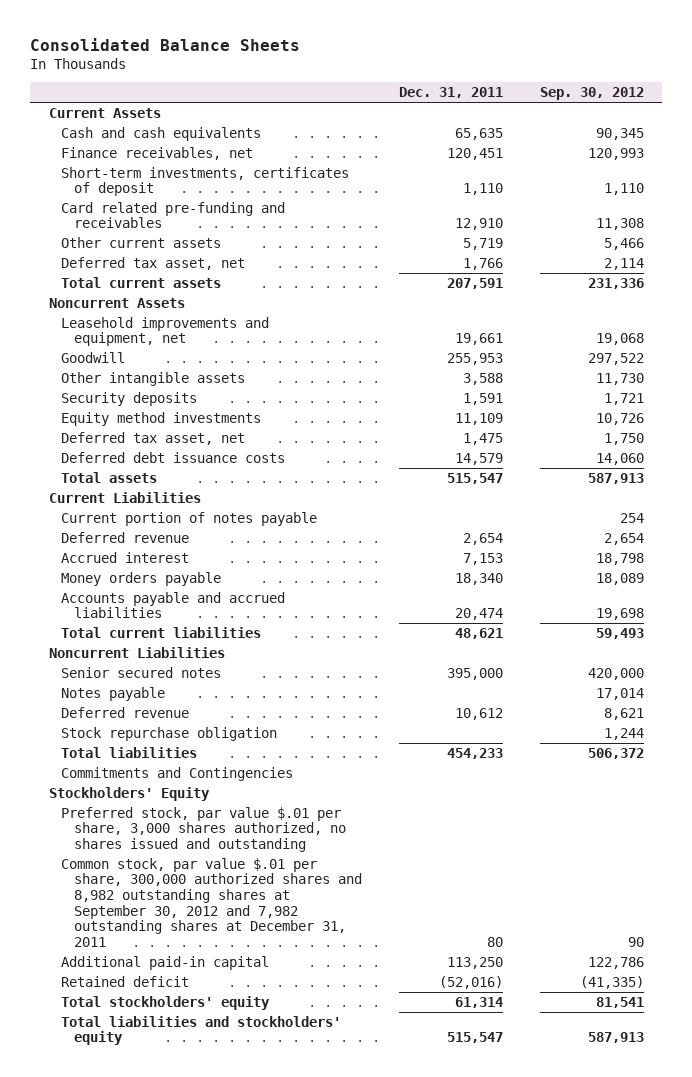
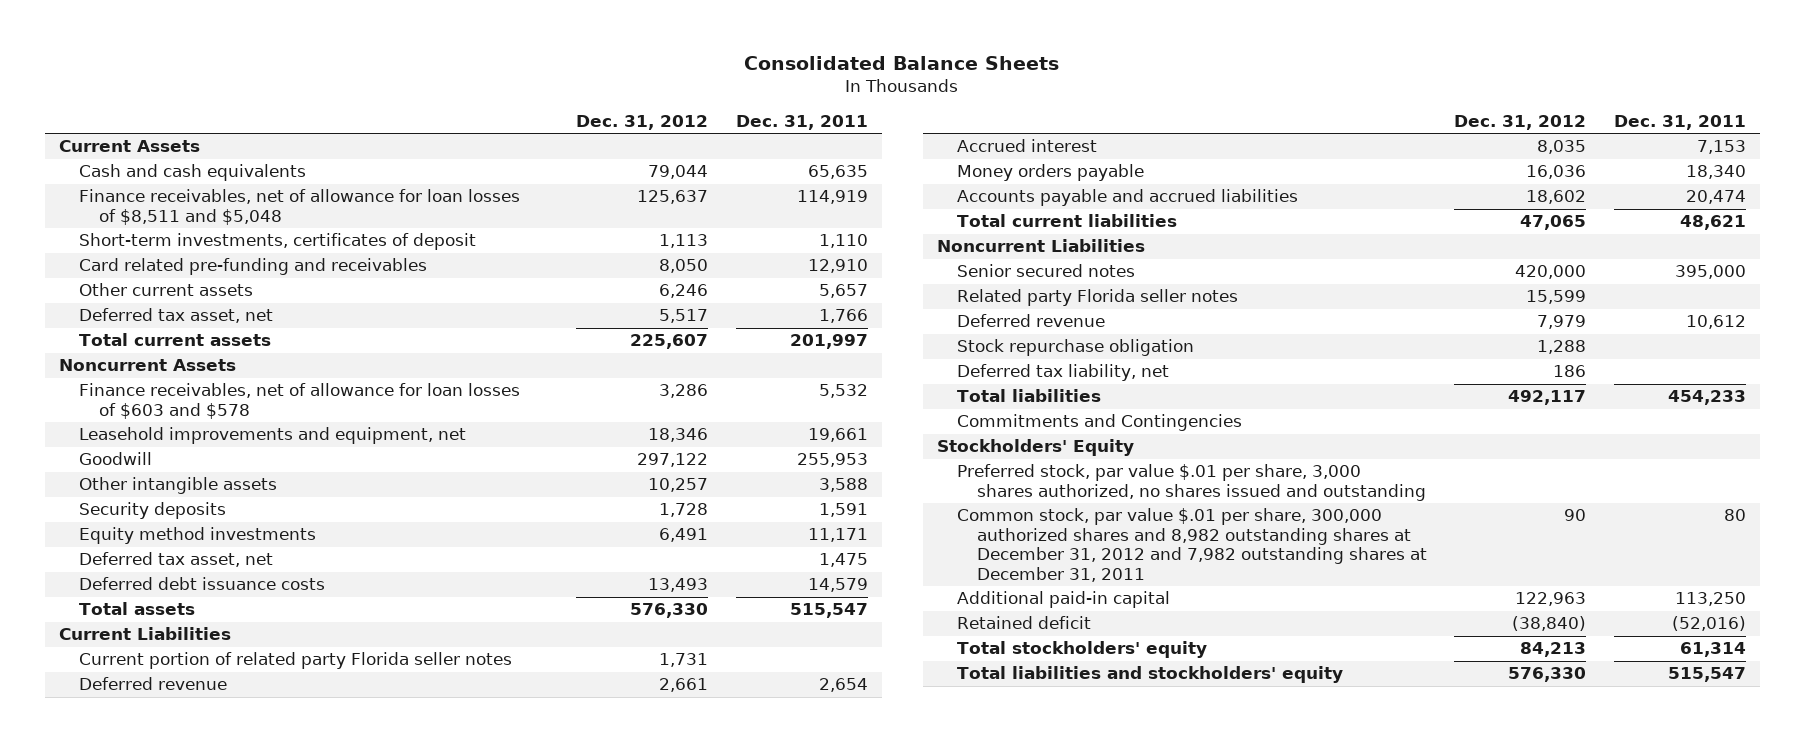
[539,87,644,101] Sep. 30, 2012 -> none
none -> [576,114,709,130] Dec. 31, 2012
[61,146,254,160] Finance receivables, net -> [78,189,520,225] Finance receivables, net of allowance for loan losses of $8,511 and $5,048
[446,147,503,160] 120,451 -> [797,190,869,205] 114,919
[462,237,503,250] 5,719 -> [819,284,869,299] 5,657
[446,277,503,289] 207,591 -> [790,334,869,350] 201,997
none -> [78,383,520,419] Finance receivables, net of allowance for loan losses of $603 and $578
[454,412,503,425] 11,109 -> [808,528,869,543] 11,171
[61,511,318,526] Current portion of notes payable -> none
none -> [78,652,512,670] Current portion of related party Florida seller notes
[61,686,166,701] Notes payable -> none
none -> [956,289,1238,307] Related party Florida seller notes
none -> [956,364,1169,382] Deferred tax liability, net
[61,857,362,948] Common stock, par value $.01 per share, 300,000 authorized shares and 8,982 outstanding shares at September 30, 2012 and 7,982 outstanding shares at December 31, 2011 -> [956,508,1427,582] Common stock, par value $.01 per share, 300,000 authorized shares and 8,982 outstanding shares at December 31, 2012 and 7,982 outstanding shares at December 31, 2011

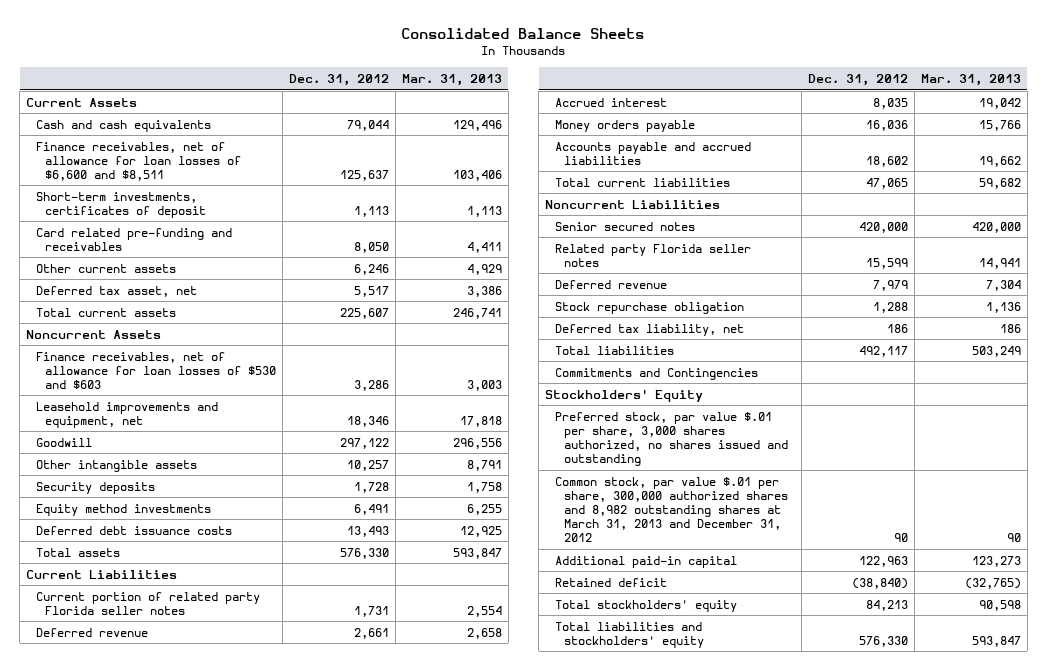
[736,114,869,130] Dec. 31, 2011 -> none
none -> [401,73,502,86] Mar. 31, 2013
[78,189,520,225] Finance receivables, net of allowance for loan losses of $8,511 and $5,048 -> [35,141,242,181] Finance receivables, net of allowance for loan losses of $6,600 and $8,511
[78,383,520,419] Finance receivables, net of allowance for loan losses of $603 and $578 -> [35,351,277,389] Finance receivables, net of allowance for loan losses of $530 and $603
[78,552,273,568] Deferred tax asset, net -> none
[956,508,1427,582] Common stock, par value $.01 per share, 300,000 authorized shares and 8,982 outstanding shares at December 31, 2012 and 7,982 outstanding shares at December 31, 2011 -> [554,476,789,543] Common stock, par value $.01 per share, 300,000 authorized shares and 8,982 outstanding shares at March 31, 2013 and December 31, 2012

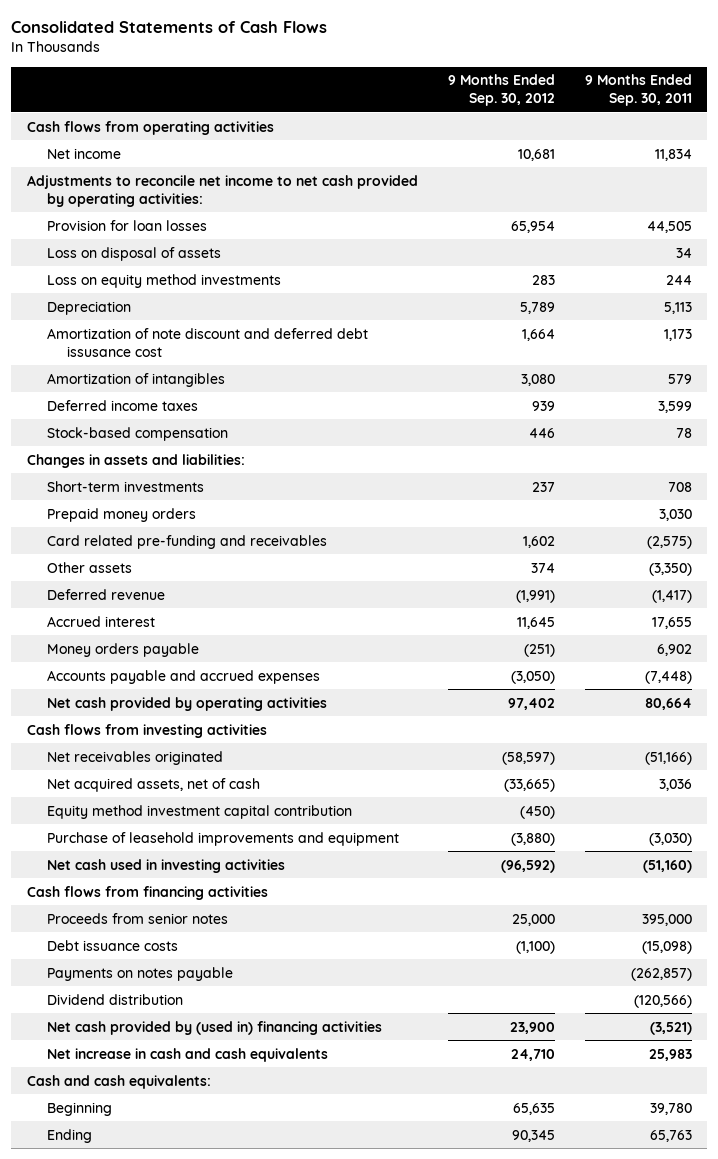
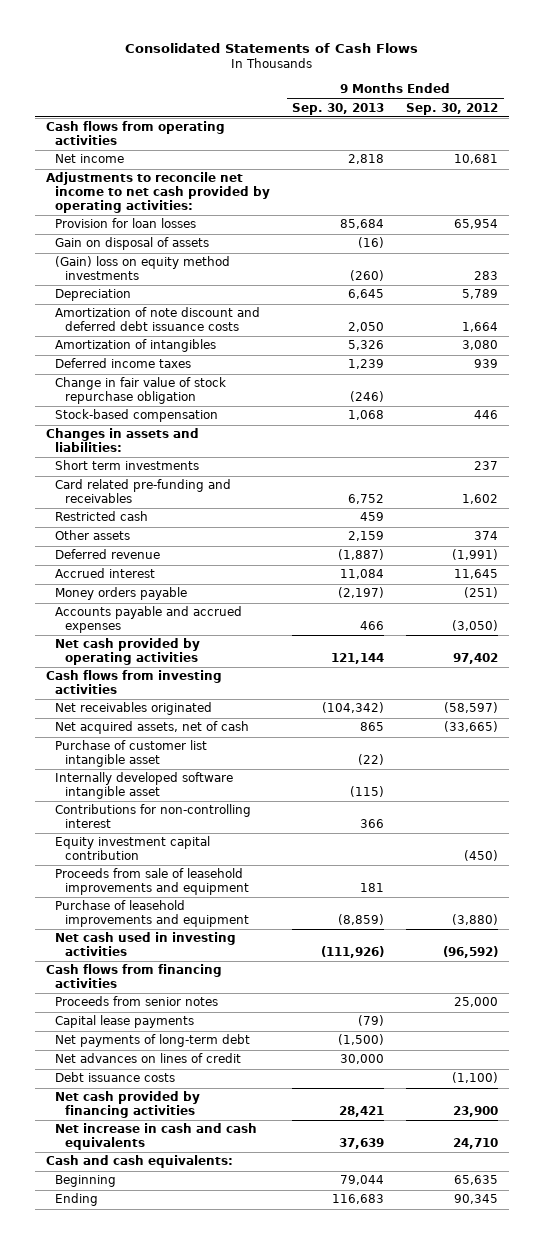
[584,74,692,107] 9 Months Ended Sep. 30, 2011 -> none
none -> [292,102,385,115] Sep. 30, 2013
[46,246,221,261] Loss on disposal of assets -> [55,237,210,251] Gain on disposal of assets
[46,273,281,288] Loss on equity method investments -> [55,256,231,281] (Gain) loss on equity method investments
[46,327,368,357] Amortization of note discount and deferred debt issusance cost -> [55,307,261,332] Amortization of note discount and deferred debt issuance costs
none -> [55,377,227,405] Change in fair value of stock repurchase obligation
[46,507,196,522] Prepaid money orders -> none
[46,480,204,492] Short-term investments -> [55,460,200,471] Short term investments
none -> [55,511,149,522] Restricted cash
none -> [55,740,208,768] Purchase of customer list intangible asset
none -> [55,772,234,800] Internally developed software intangible asset
none -> [55,804,252,829] Contributions for non-controlling interest
[46,804,352,819] Equity method investment capital contribution -> [55,836,211,861] Equity investment capital contribution
none -> [55,868,249,896] Proceeds from sale of leasehold improvements and equipment
none -> [55,1015,195,1029] Capital lease payments
none -> [55,1034,251,1048] Net payments of long-term debt
none -> [55,1053,242,1064] Net advances on lines of credit
[46,966,233,981] Payments on notes payable -> none
[46,993,183,1005] Dividend distribution -> none
[46,1020,382,1035] Net cash provided by (used in) financing activities -> [55,1091,201,1119] Net cash provided by financing activities

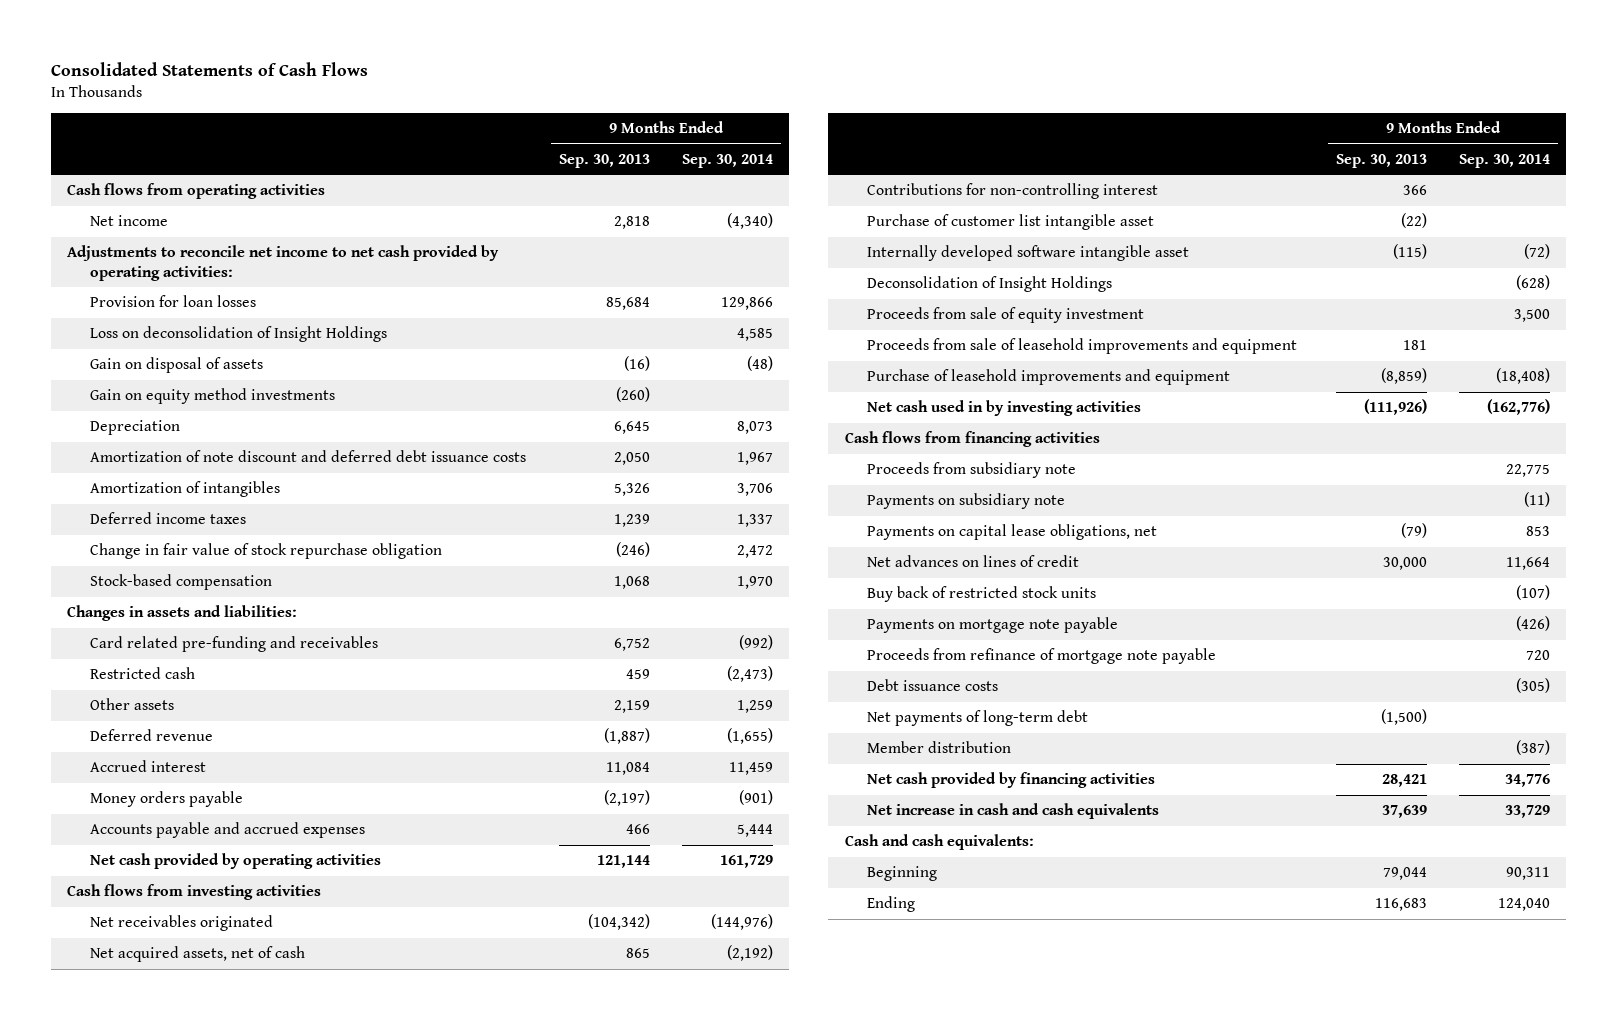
[406,102,499,115] Sep. 30, 2012 -> none
none -> [681,153,773,168] Sep. 30, 2014
none -> [90,326,388,343] Loss on deconsolidation of Insight Holdings
[55,256,231,281] (Gain) loss on equity method investments -> [90,388,336,405] Gain on equity method investments
[55,460,200,471] Short term investments -> none
[55,804,252,829] Contributions for non-controlling interest -> [867,183,1159,200] Contributions for non-controlling interest
[55,836,211,861] Equity investment capital contribution -> none
none -> [867,276,1113,293] Deconsolidation of Insight Holdings
none -> [867,307,1145,324] Proceeds from sale of equity investment
[55,932,237,957] Net cash used in investing activities -> [867,400,1142,417] Net cash used in by investing activities
[55,996,219,1007] Proceeds from senior notes -> none
none -> [867,462,1077,479] Proceeds from subsidiary note
none -> [867,493,1066,510] Payments on subsidiary note
[55,1015,195,1029] Capital lease payments -> [867,524,1158,541] Payments on capital lease obligations, net
none -> [867,586,1097,603] Buy back of restricted stock units
none -> [867,617,1119,634] Payments on mortgage note payable
none -> [867,648,1217,665] Proceeds from refinance of mortgage note payable
[55,1034,251,1048] Net payments of long-term debt -> [867,710,1089,727] Net payments of long-term debt
none -> [867,741,1012,754] Member distribution

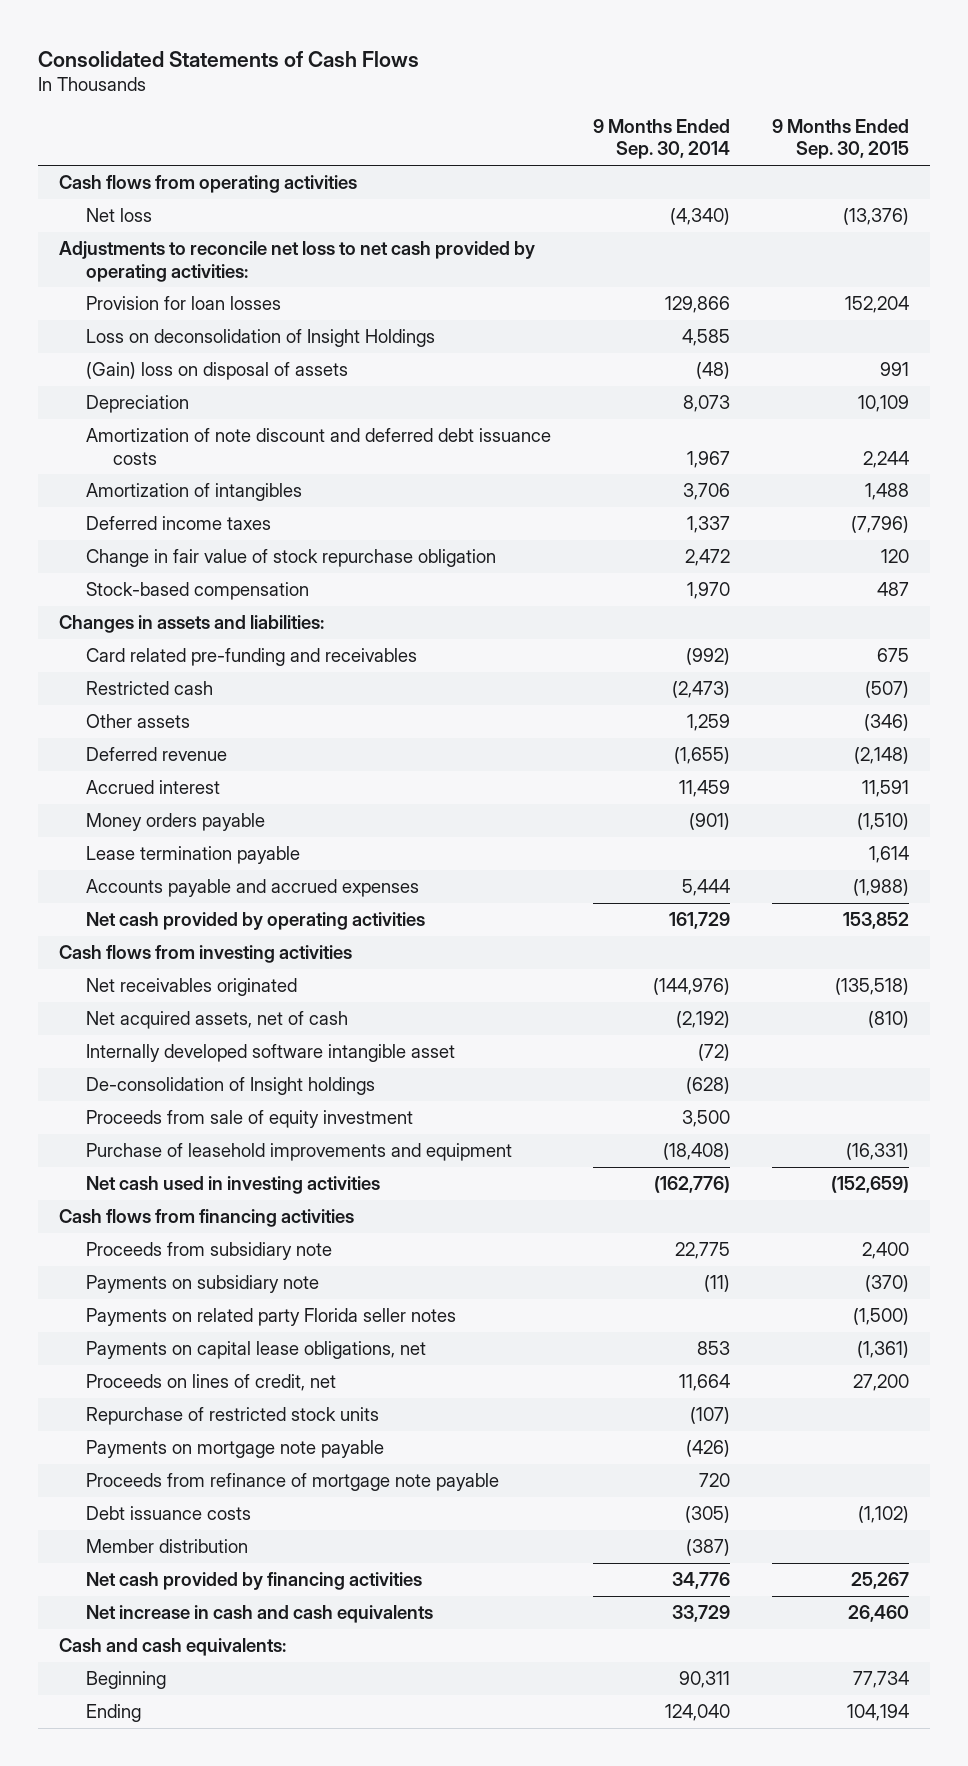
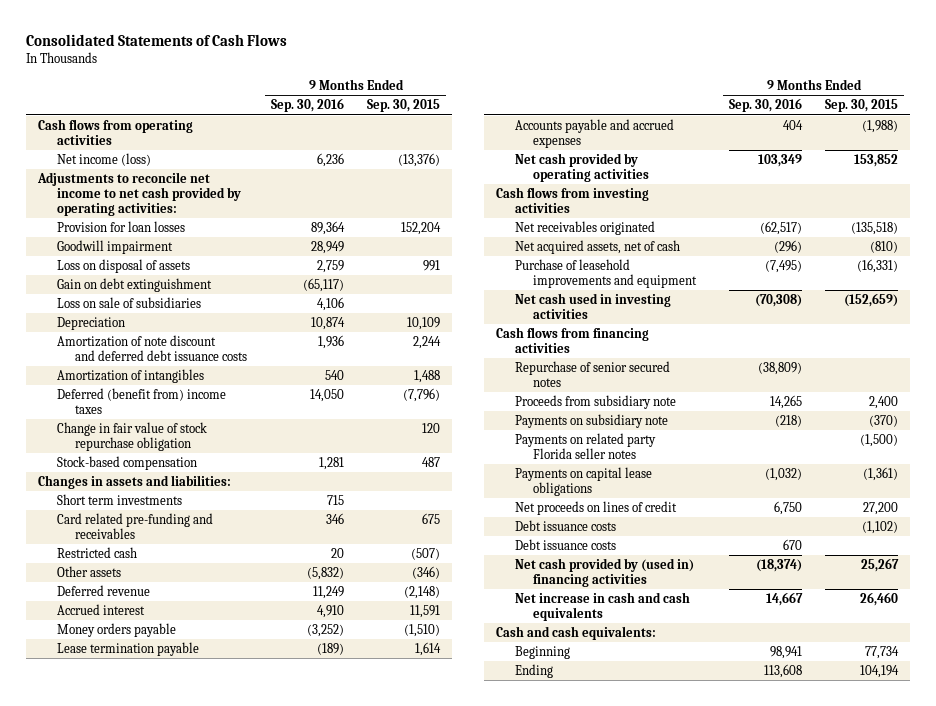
[592,119,730,160] 9 Months Ended Sep. 30, 2014 -> none
none -> [270,98,344,113] Sep. 30, 2016
[85,208,152,223] Net loss -> [56,153,151,167] Net income (loss)
[59,241,536,282] Adjustments to reconcile net loss to net cash provided by operating activities: -> [36,172,241,216] Adjustments to reconcile net income to net cash provided by operating activities:
[85,329,435,348] Loss on deconsolidation of Insight Holdings -> none
none -> [56,240,173,255] Goodwill impairment
[85,362,348,381] (Gain) loss on disposal of assets -> [56,259,190,274] Loss on disposal of assets
none -> [56,278,212,293] Gain on debt extinguishment
none -> [56,297,201,309] Loss on sale of subsidiaries
[85,516,271,531] Deferred income taxes -> [56,388,226,415] Deferred (benefit from) income taxes
none -> [56,494,182,506] Short term investments
[85,1044,455,1063] Internally developed software intangible asset -> none
[85,1077,375,1096] De-consolidation of Insight holdings -> none
[85,1110,413,1129] Proceeds from sale of equity investment -> none
none -> [514,361,670,388] Repurchase of senior secured notes
[85,1407,379,1426] Repurchase of restricted stock units -> none
[85,1440,384,1459] Payments on mortgage note payable -> none
[85,1473,499,1492] Proceeds from refinance of mortgage note payable -> none
[85,1341,426,1360] Payments on capital lease obligations, net -> [514,467,652,497] Payments on capital lease obligations
[85,1374,336,1392] Proceeds on lines of credit, net -> [514,501,677,516] Net proceeds on lines of credit
[85,1539,248,1554] Member distribution -> none
none -> [514,539,616,551] Debt issuance costs
[85,1572,422,1591] Net cash provided by financing activities -> [514,558,694,588] Net cash provided by (used in) financing activities

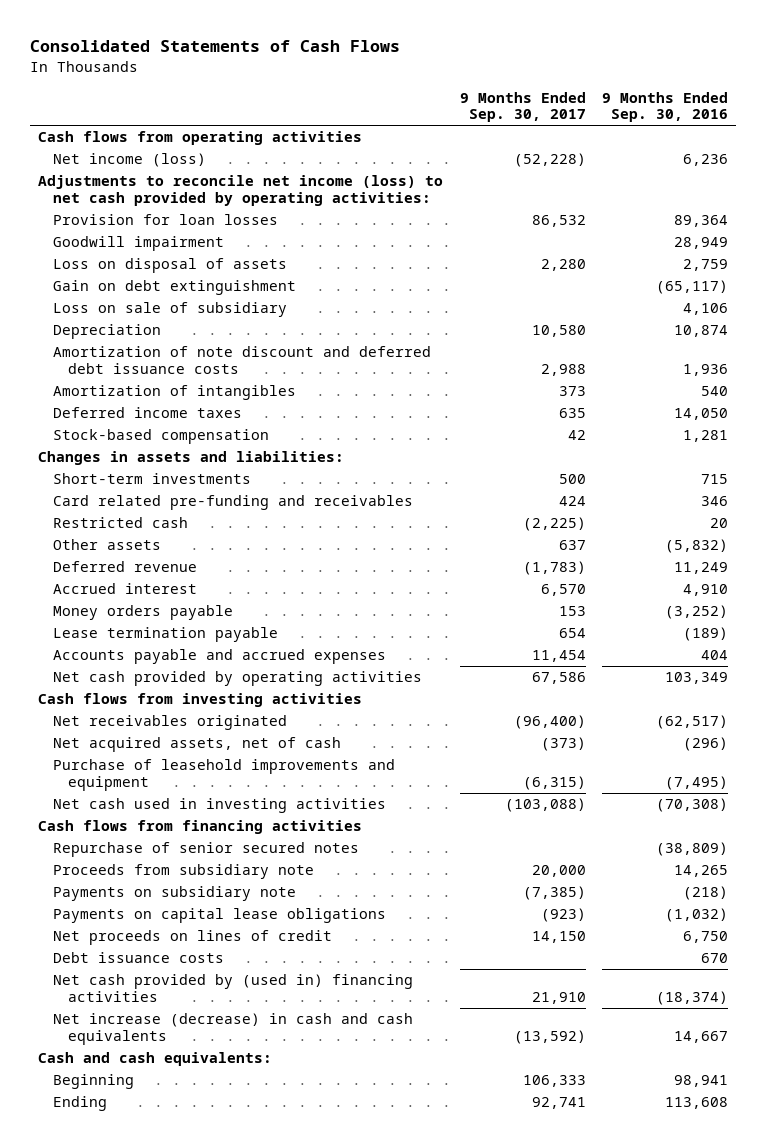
[367,99,441,113] Sep. 30, 2015 -> none
none -> [459,91,586,123] 9 Months Ended Sep. 30, 2017
[36,172,241,216] Adjustments to reconcile net income to net cash provided by operating activities: -> [38,175,444,207] Adjustments to reconcile net income (loss) to net cash provided by operating activities:
[56,297,201,309] Loss on sale of subsidiaries -> [53,302,288,318] Loss on sale of subsidiary
[56,422,207,452] Change in fair value of stock repurchase obligation -> none
[56,388,226,415] Deferred (benefit from) income taxes -> [53,407,243,419] Deferred income taxes
[56,494,182,506] Short term investments -> [53,473,252,485] Short-term investments
[514,433,656,460] Payments on related party Florida seller notes -> none
[514,520,616,532] Debt issuance costs -> none
[514,592,690,622] Net increase in cash and cash equivalents -> [53,1013,414,1046] Net increase (decrease) in cash and cash equivalents

